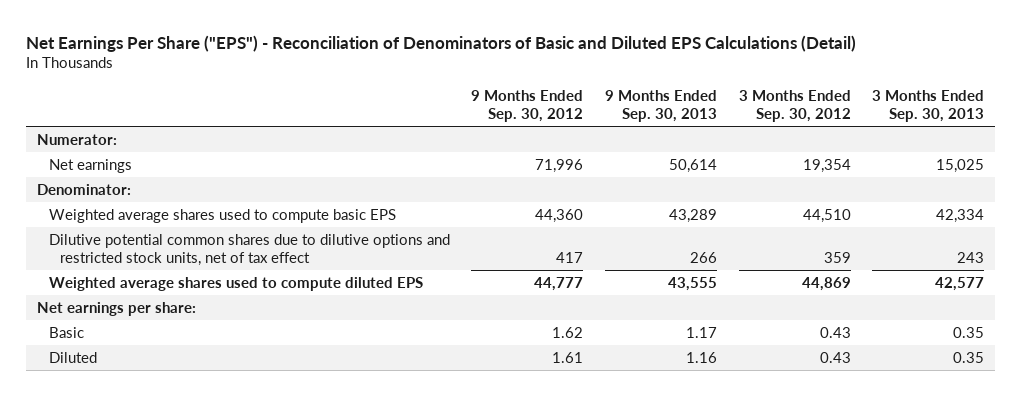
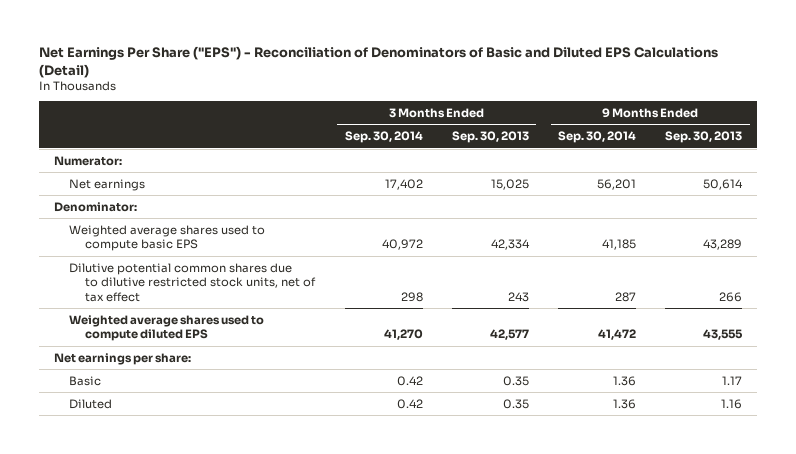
[471,89,584,123] 9 Months Ended Sep. 30, 2012 -> none
[738,89,851,123] 3 Months Ended Sep. 30, 2012 -> none
none -> [344,131,423,144] Sep. 30, 2014
none -> [558,131,637,144] Sep. 30, 2014
[48,233,450,267] Dilutive potential common shares due to dilutive options and restricted stock units, net of tax effect -> [69,262,317,302] Dilutive potential common shares due to dilutive restricted stock units, net of tax effect

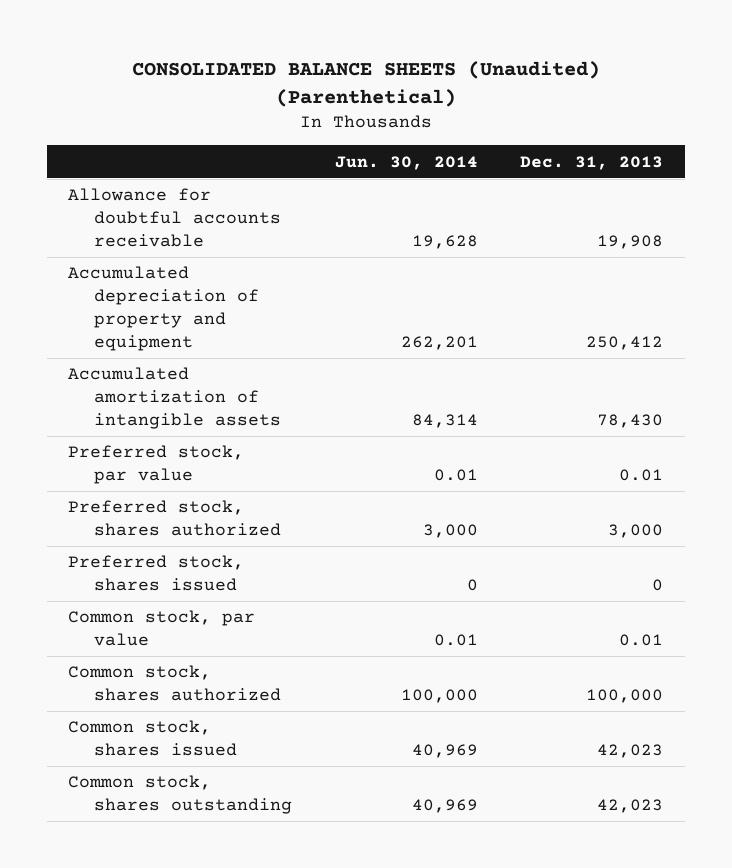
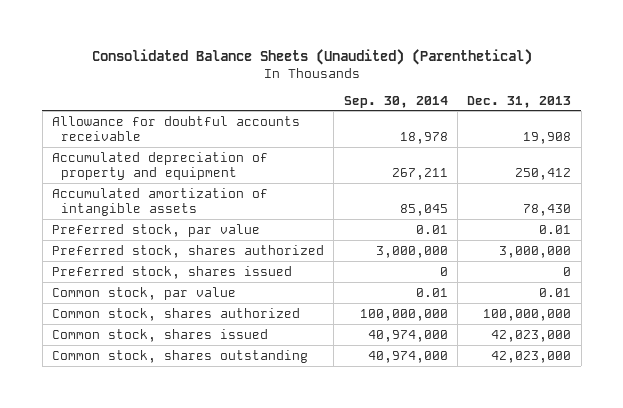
[131,60,600,107] CONSOLIDATED BALANCE SHEETS (Unaudited) (Parenthetical) -> [91,49,532,66] Consolidated Balance Sheets (Unaudited) (Parenthetical)
[334,155,478,170] Jun. 30, 2014 -> none
none -> [343,95,448,108] Sep. 30, 2014
[608,524,664,539] 3,000 -> [499,245,572,258] 3,000,000
[586,689,664,704] 100,000 -> [483,308,572,321] 100,000,000
[597,744,664,759] 42,023 -> [491,329,572,342] 42,023,000
[597,799,664,814] 42,023 -> [491,350,572,363] 42,023,000

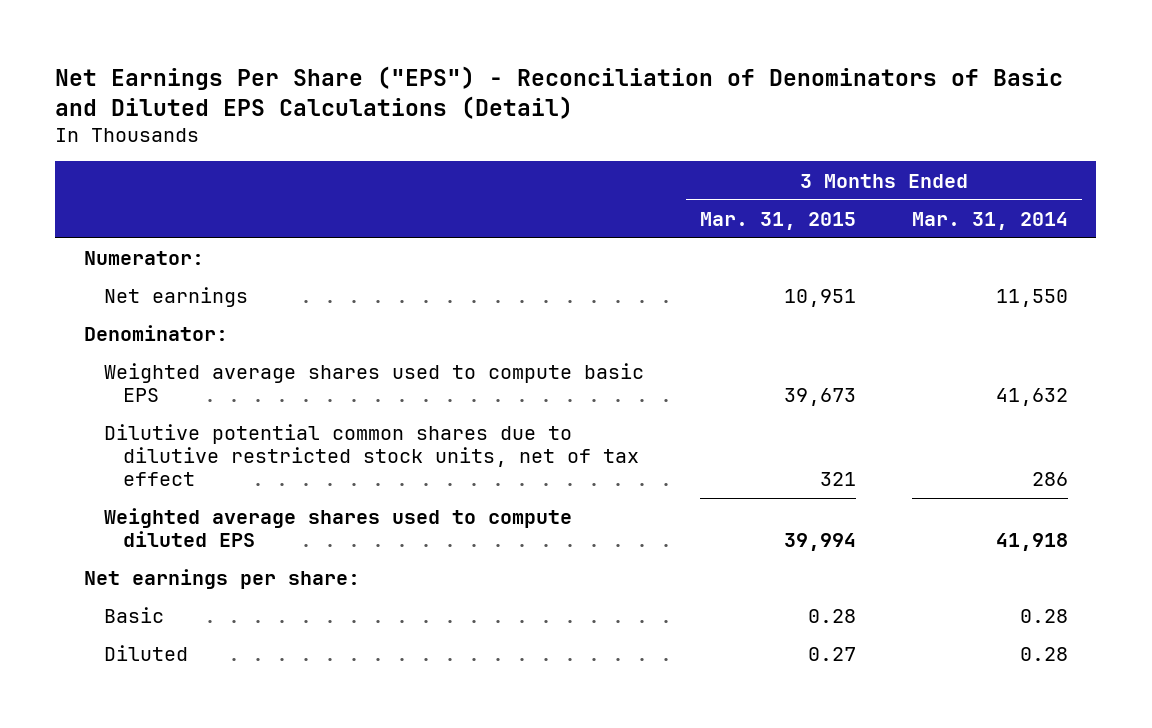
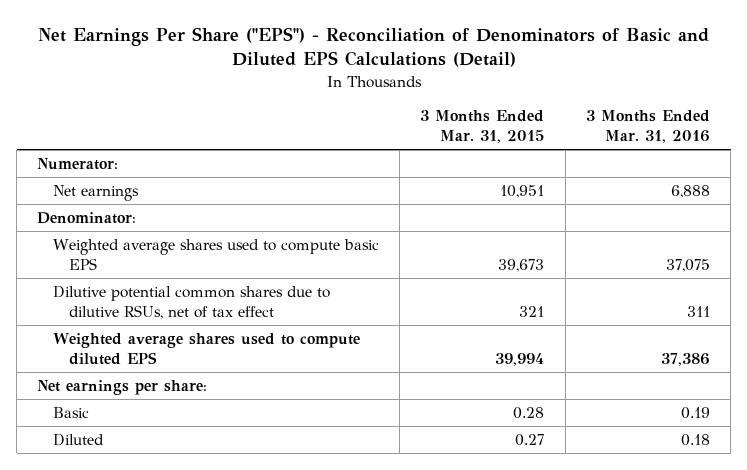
[911,211,1068,230] Mar. 31, 2014 -> none
none -> [585,110,710,144] 3 Months Ended Mar. 31, 2016
[103,424,640,487] Dilutive potential common shares due to dilutive restricted stock units, net of tax effect -> [52,285,330,319] Dilutive potential common shares due to dilutive RSUs, net of tax effect

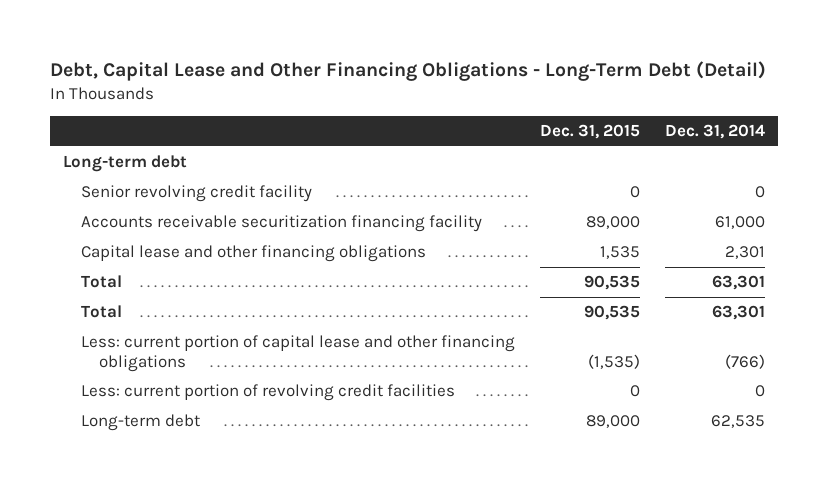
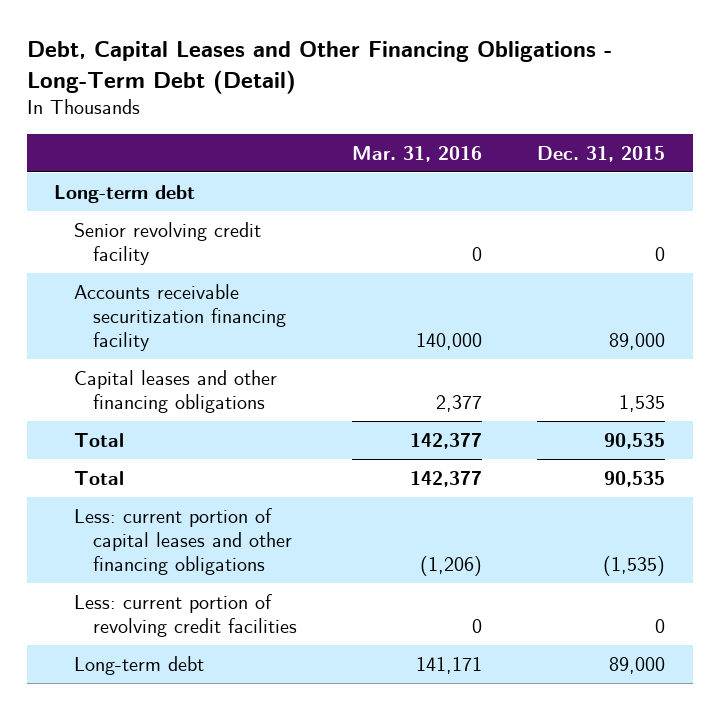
[50,61,767,82] Debt, Capital Lease and Other Financing Obligations - Long-Term Debt (Detail) -> [26,41,612,94] Debt, Capital Leases and Other Financing Obligations - Long-Term Debt (Detail)
[665,124,766,140] Dec. 31, 2014 -> none
none -> [352,145,483,162] Mar. 31, 2016
[81,245,427,263] Capital lease and other financing obligations -> [73,369,277,413] Capital leases and other financing obligations
[81,335,516,372] Less: current portion of capital lease and other financing obligations -> [73,507,293,575] Less: current portion of capital leases and other financing obligations

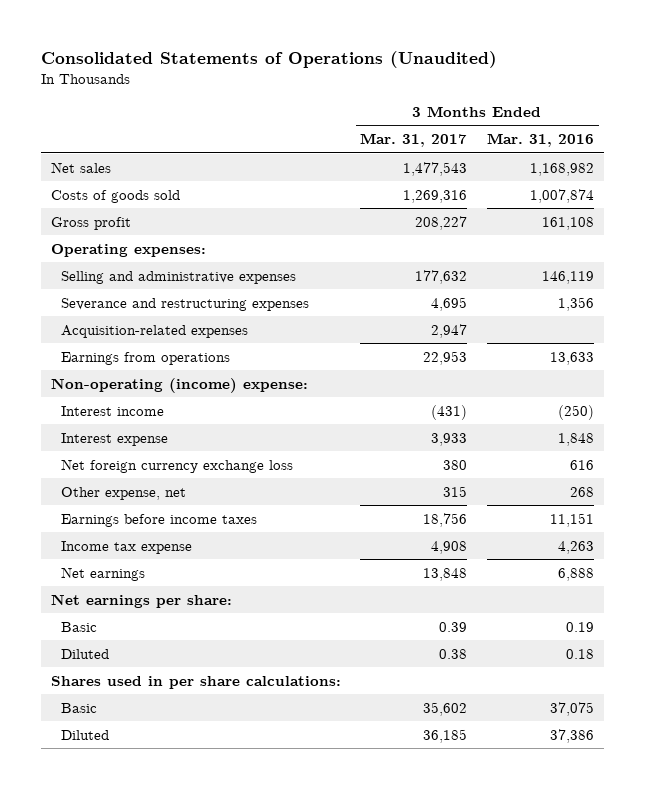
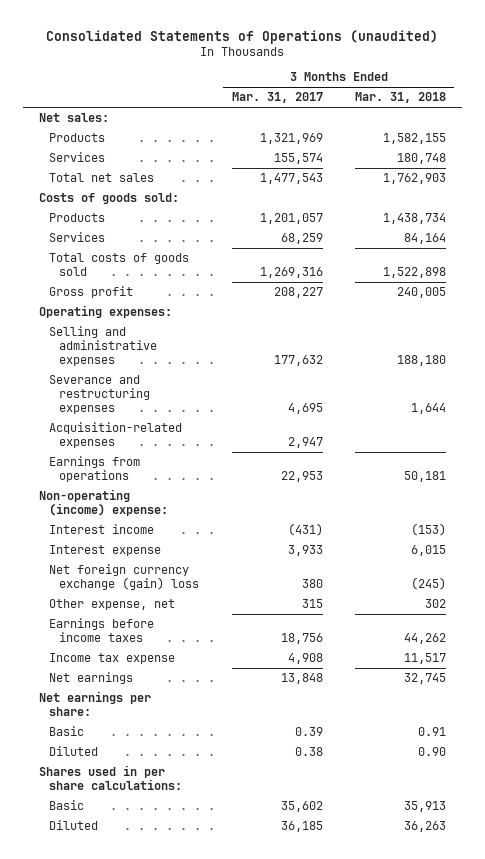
[41,51,498,69] Consolidated Statements of Operations (Unaudited) -> [46,29,439,44] Consolidated Statements of Operations (unaudited)
[486,133,594,148] Mar. 31, 2016 -> none
none -> [354,92,446,104] Mar. 31, 2018
none -> [39,113,110,123] Net sales:
none -> [49,133,106,143] Products
none -> [49,152,106,163] Services
[51,161,112,173] Net sales -> [49,173,155,183] Total net sales
none -> [39,193,180,205] Costs of goods sold:
none -> [49,213,106,223] Products
none -> [49,232,106,243] Services
[51,189,181,203] Costs of goods sold -> [49,253,190,276] Total costs of goods sold
[61,458,294,473] Net foreign currency exchange loss -> [49,564,200,590] Net foreign currency exchange (gain) loss

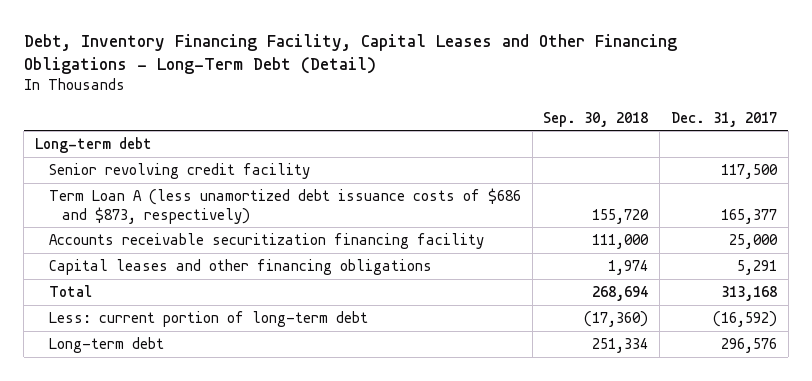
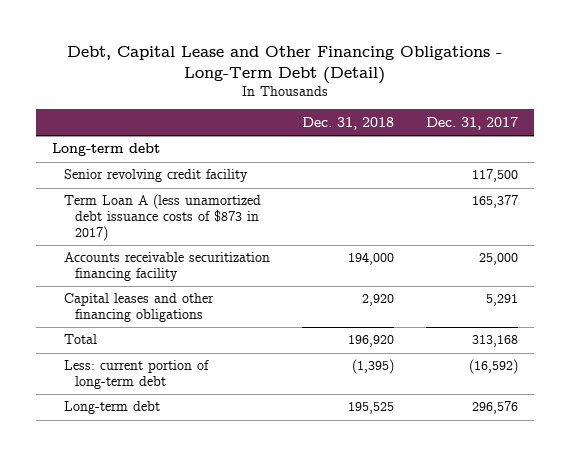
[23,33,677,74] Debt, Inventory Financing Facility, Capital Leases and Other Financing Obligations - Long-Term Debt (Detail) -> [67,46,503,85] Debt, Capital Lease and Other Financing Obligations - Long-Term Debt (Detail)
[543,111,649,127] Sep. 30, 2018 -> none
none -> [301,116,394,130] Dec. 31, 2018
[48,188,521,224] Term Loan A (less unamortized debt issuance costs of $686 and $873, respectively) -> [63,194,261,241] Term Loan A (less unamortized debt issuance costs of $873 in 2017)

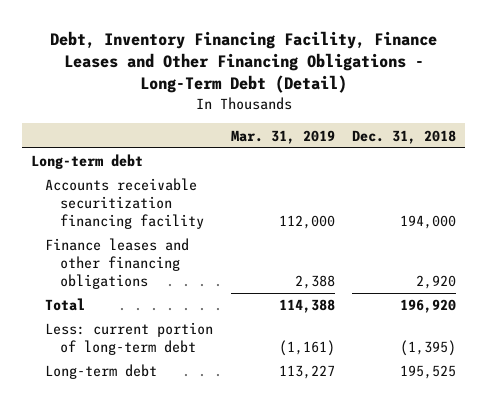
[67,46,503,85] Debt, Capital Lease and Other Financing Obligations - Long-Term Debt (Detail) -> [49,30,437,94] Debt, Inventory Financing Facility, Finance Leases and Other Financing Obligations - Long-Term Debt (Detail)
[425,116,518,130] Dec. 31, 2017 -> none
none -> [230,129,335,144] Mar. 31, 2019
[63,169,248,183] Senior revolving credit facility -> none
[63,194,261,241] Term Loan A (less unamortized debt issuance costs of $873 in 2017) -> none
[63,293,214,322] Capital leases and other financing obligations -> [45,238,190,289] Finance leases and other financing obligations

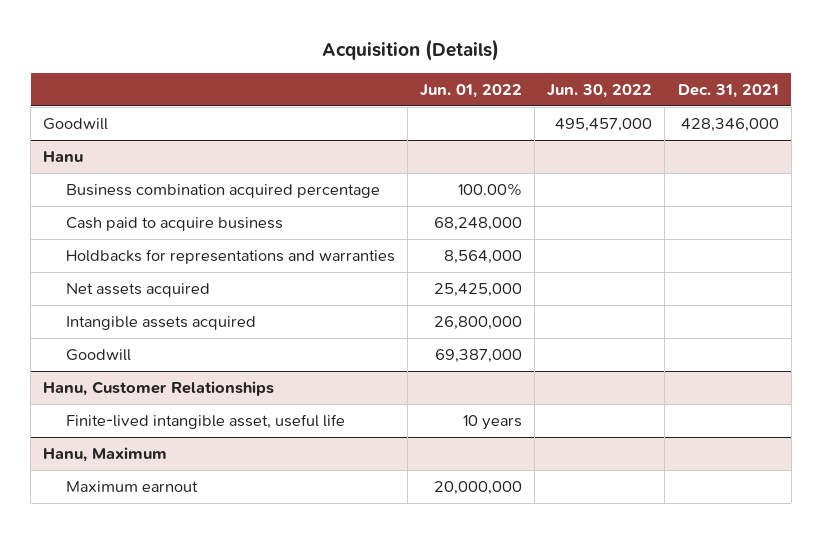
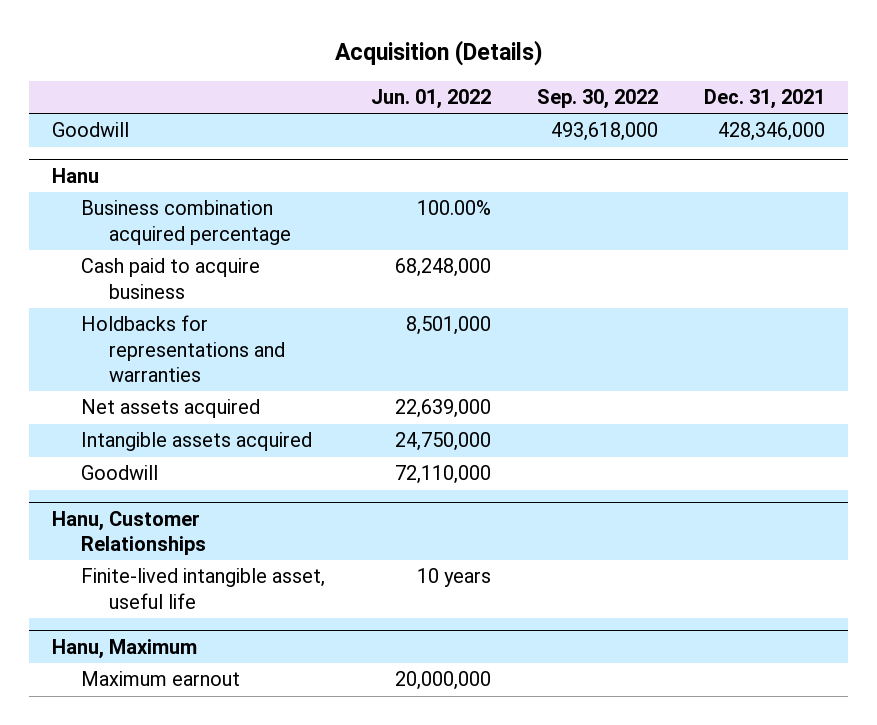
[547,83,653,98] Jun. 30, 2022 -> none
none -> [536,88,658,109] Sep. 30, 2022
[443,250,522,265] 8,564,000 -> [405,316,491,336] 8,501,000
[433,283,522,298] 25,425,000 -> [394,399,491,419] 22,639,000
[433,316,522,331] 26,800,000 -> [394,432,491,452] 24,750,000
[434,349,522,364] 69,387,000 -> [394,465,491,485] 72,110,000

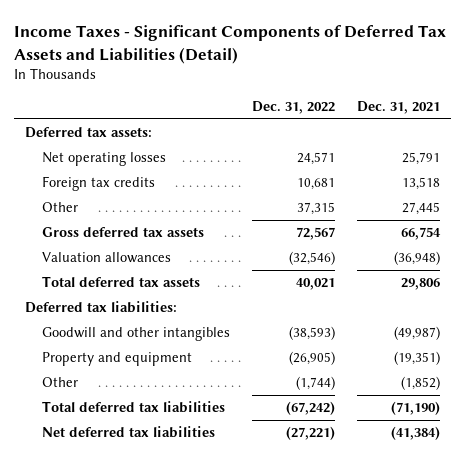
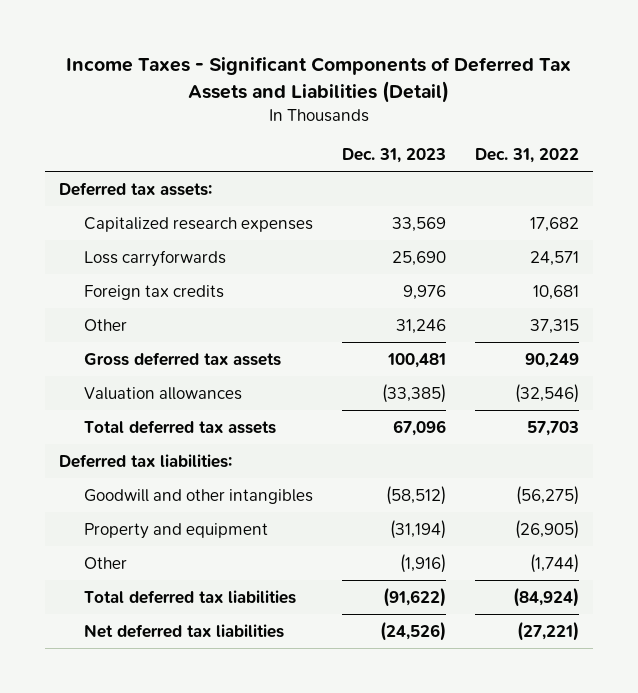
[356,101,440,115] Dec. 31, 2021 -> none
none -> [341,148,446,164] Dec. 31, 2023
none -> [84,216,314,232] Capitalized research expenses
[41,152,166,167] Net operating losses -> [84,249,227,267] Loss carryforwards
[295,227,335,241] 72,567 -> [524,352,579,368] 90,249
[295,278,335,291] 40,021 -> [526,420,579,436] 57,703
[288,326,335,341] (38,593) -> [515,485,579,505] (56,275)
[285,401,335,416] (67,242) -> [512,586,579,607] (84,924)

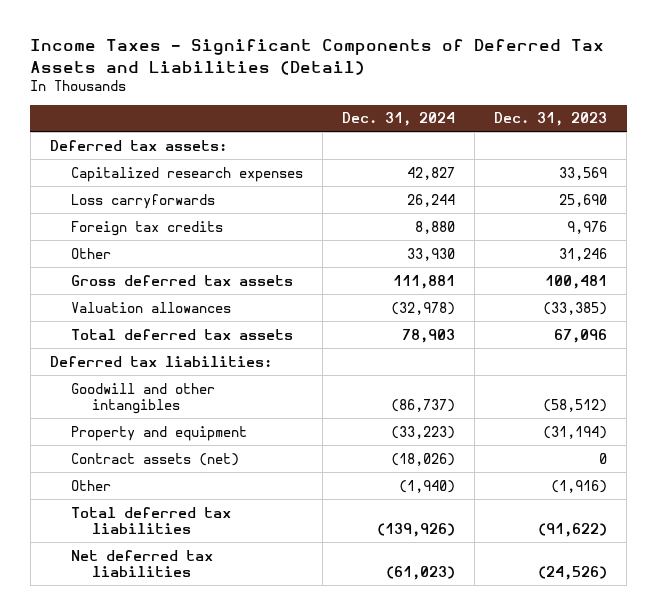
[474,148,579,164] Dec. 31, 2022 -> none
none -> [341,112,455,127] Dec. 31, 2024
none -> [70,452,239,466] Contract assets (net)

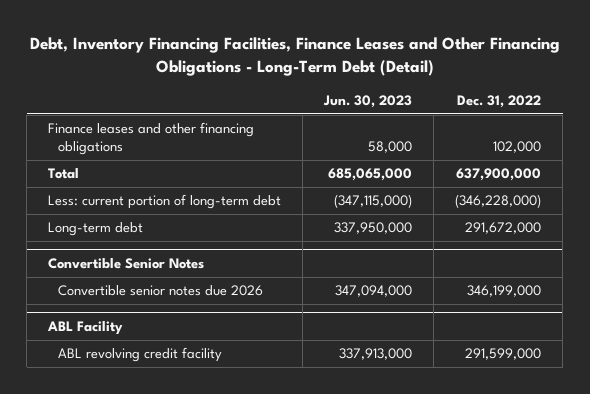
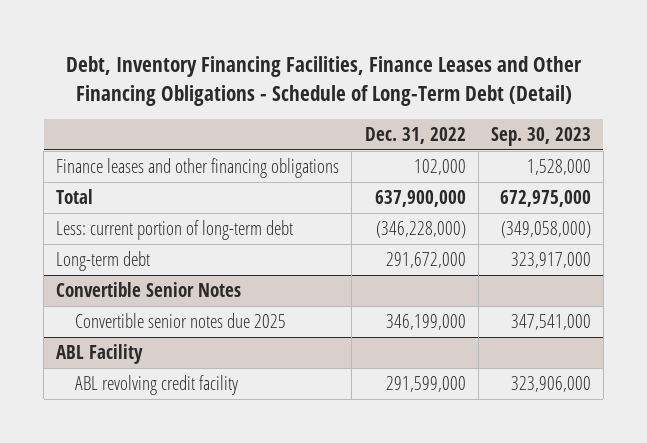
[29,37,560,76] Debt, Inventory Financing Facilities, Finance Leases and Other Financing Obligations - Long-Term Debt (Detail) -> [65,56,582,106] Debt, Inventory Financing Facilities, Finance Leases and Other Financing Obligations - Schedule of Long-Term Debt (Detail)
[323,94,413,108] Jun. 30, 2023 -> none
none -> [490,127,591,147] Sep. 30, 2023
[58,285,264,297] Convertible senior notes due 2026 -> [74,312,286,328] Convertible senior notes due 2025

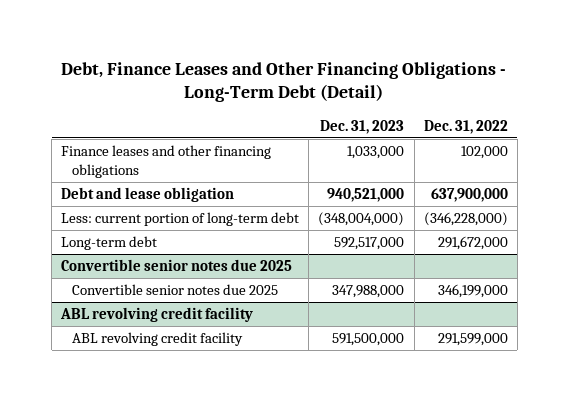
[65,56,582,106] Debt, Inventory Financing Facilities, Finance Leases and Other Financing Obligations - Schedule of Long-Term Debt (Detail) -> [61,61,507,103] Debt, Finance Leases and Other Financing Obligations - Long-Term Debt (Detail)
[490,127,591,147] Sep. 30, 2023 -> none
none -> [320,119,405,134] Dec. 31, 2023
[56,188,94,204] Total -> [61,187,235,203] Debt and lease obligation
[56,281,242,297] Convertible Senior Notes -> [61,259,293,272] Convertible senior notes due 2025
[56,343,144,364] ABL Facility -> [60,307,254,323] ABL revolving credit facility

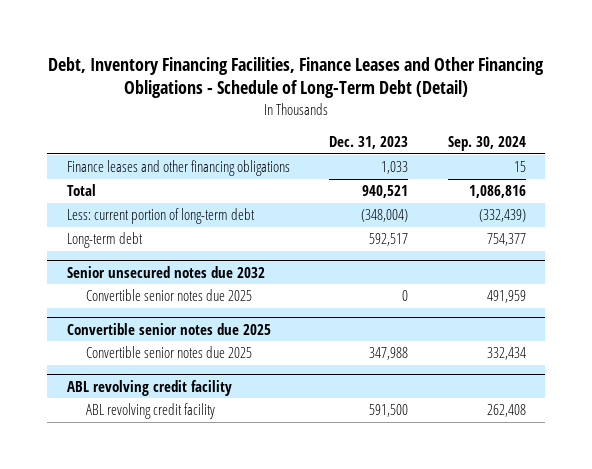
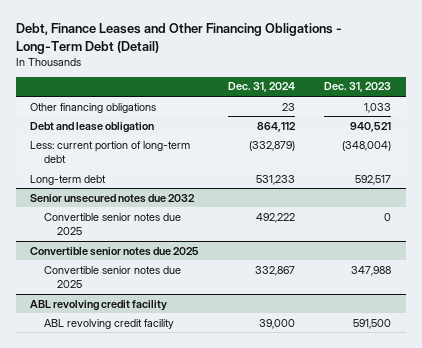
[48,56,545,99] Debt, Inventory Financing Facilities, Finance Leases and Other Financing Obligations - Schedule of Long-Term Debt (Detail) -> [15,23,342,54] Debt, Finance Leases and Other Financing Obligations - Long-Term Debt (Detail)
[447,136,526,152] Sep. 30, 2024 -> none
none -> [228,82,296,93] Dec. 31, 2024
[66,160,290,177] Finance leases and other financing obligations -> [30,102,157,113] Other financing obligations
[66,184,96,197] Total -> [30,121,155,133] Debt and lease obligation

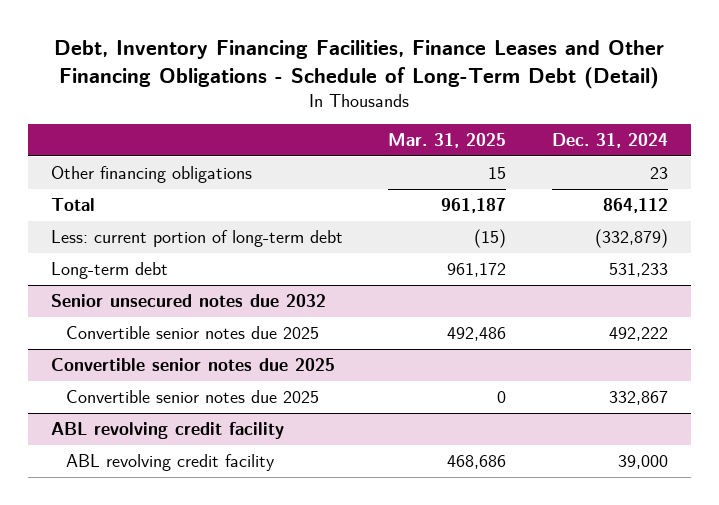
[15,23,342,54] Debt, Finance Leases and Other Financing Obligations - Long-Term Debt (Detail) -> [54,40,665,89] Debt, Inventory Financing Facilities, Finance Leases and Other Financing Obligations - Schedule of Long-Term Debt (Detail)
[324,82,392,93] Dec. 31, 2023 -> none
none -> [388,133,507,149] Mar. 31, 2025
[30,121,155,133] Debt and lease obligation -> [50,197,95,211] Total

